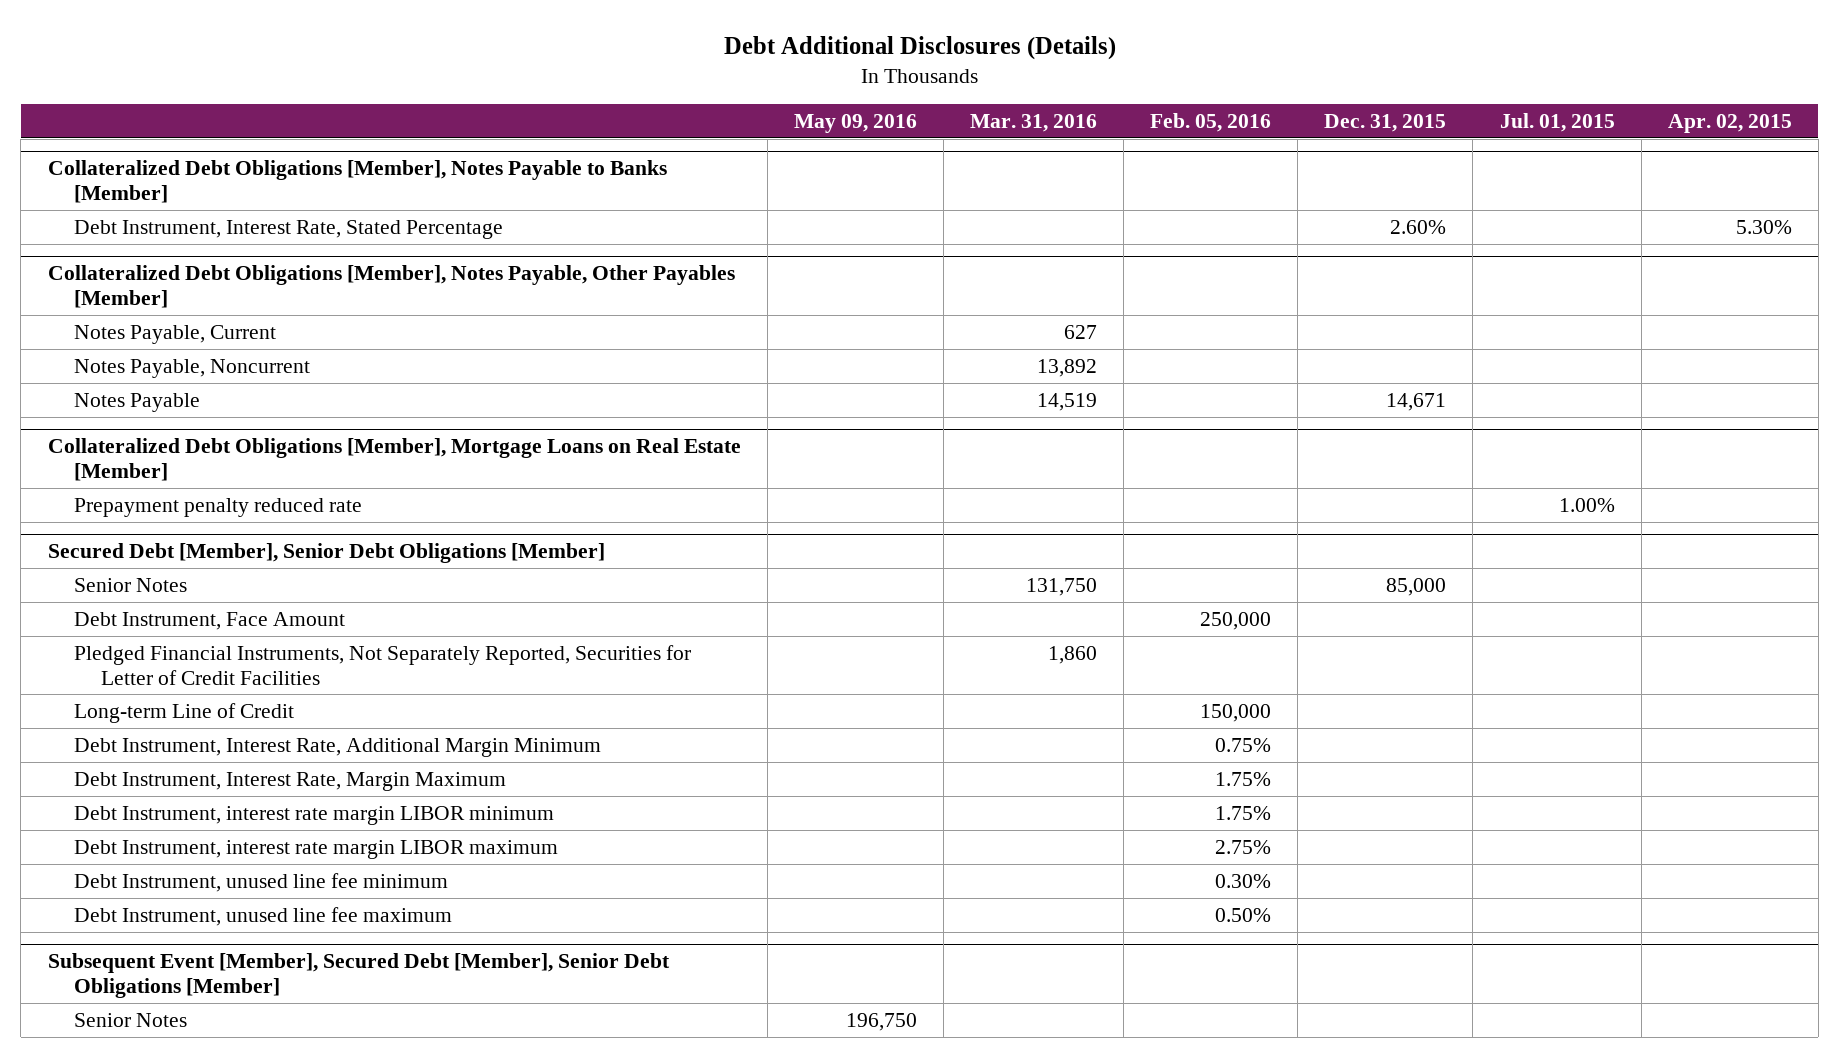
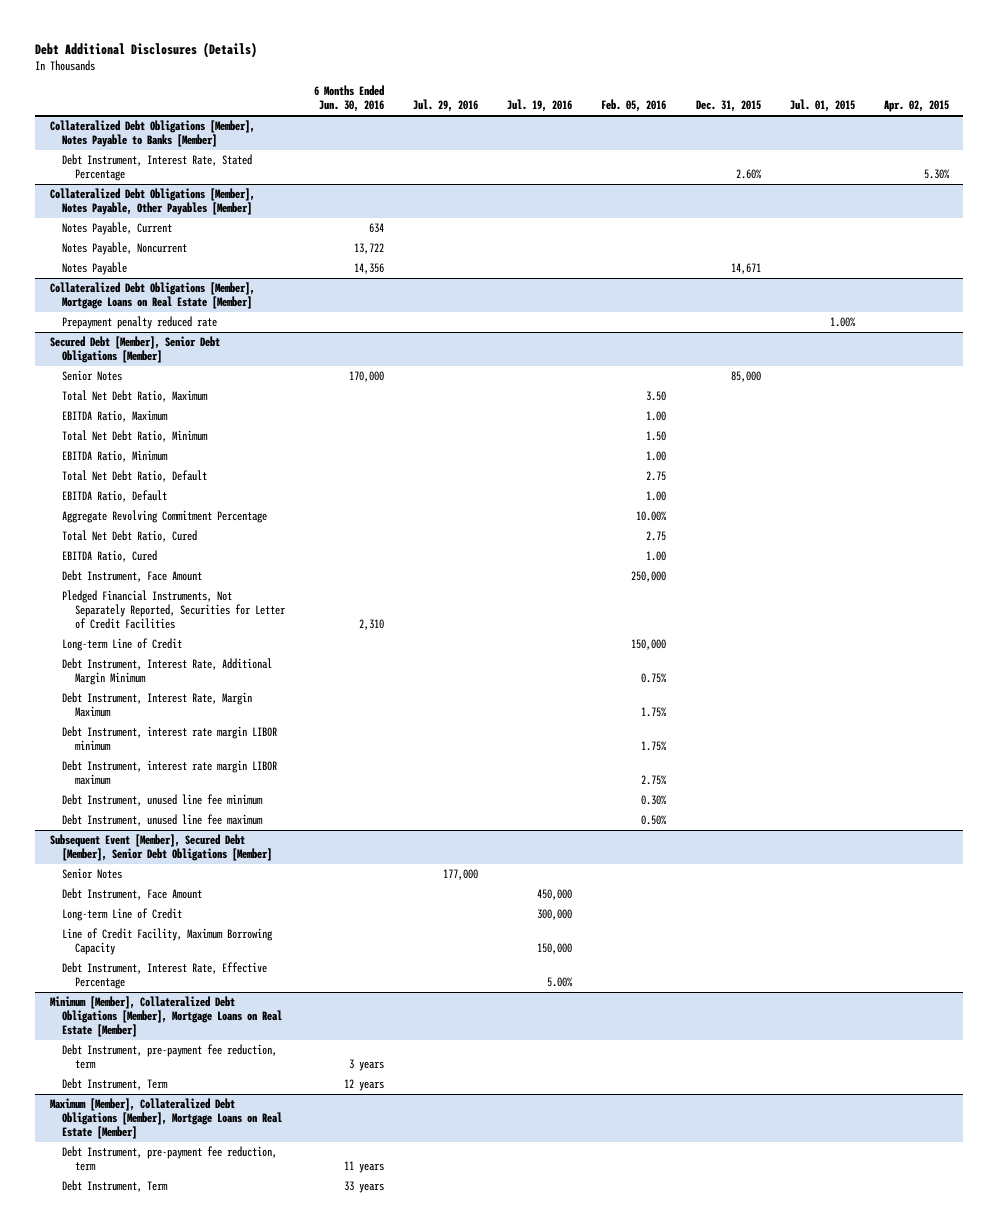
[793,113,917,133] May 09, 2016 -> none
[969,113,1097,132] Mar. 31, 2016 -> none
none -> [313,85,384,113] 6 Months Ended Jun. 30, 2016
none -> [412,99,478,113] Jul. 29, 2016
none -> [507,99,573,113] Jul. 19, 2016
none -> [62,390,209,403] Total Net Debt Ratio, Maximum
none -> [62,410,169,423] EBITDA Ratio, Maximum
none -> [62,430,209,443] Total Net Debt Ratio, Minimum
none -> [62,450,169,463] EBITDA Ratio, Minimum
none -> [62,470,208,483] Total Net Debt Ratio, Default
none -> [62,490,168,503] EBITDA Ratio, Default
none -> [62,510,268,524] Aggregate Revolving Commitment Percentage
none -> [62,530,198,543] Total Net Debt Ratio, Cured
none -> [62,550,158,563] EBITDA Ratio, Cured
none -> [62,888,203,901] Debt Instrument, Face Amount
none -> [62,908,183,922] Long-term Line of Credit
none -> [62,928,274,955] Line of Credit Facility, Maximum Borrowing Capacity
none -> [62,962,268,989] Debt Instrument, Interest Rate, Effective Percentage
none -> [49,996,283,1037] Minimum [Member], Collateralized Debt Obligations [Member], Mortgage Loans on Real Estate [Member]
none -> [62,1044,278,1069] Debt Instrument, pre-payment fee reduction, term
none -> [62,1078,169,1091] Debt Instrument, Term
none -> [49,1098,283,1139] Maximum [Member], Collateralized Debt Obligations [Member], Mortgage Loans on Real Estate [Member]
none -> [62,1146,278,1171] Debt Instrument, pre-payment fee reduction, term
none -> [62,1180,169,1193] Debt Instrument, Term

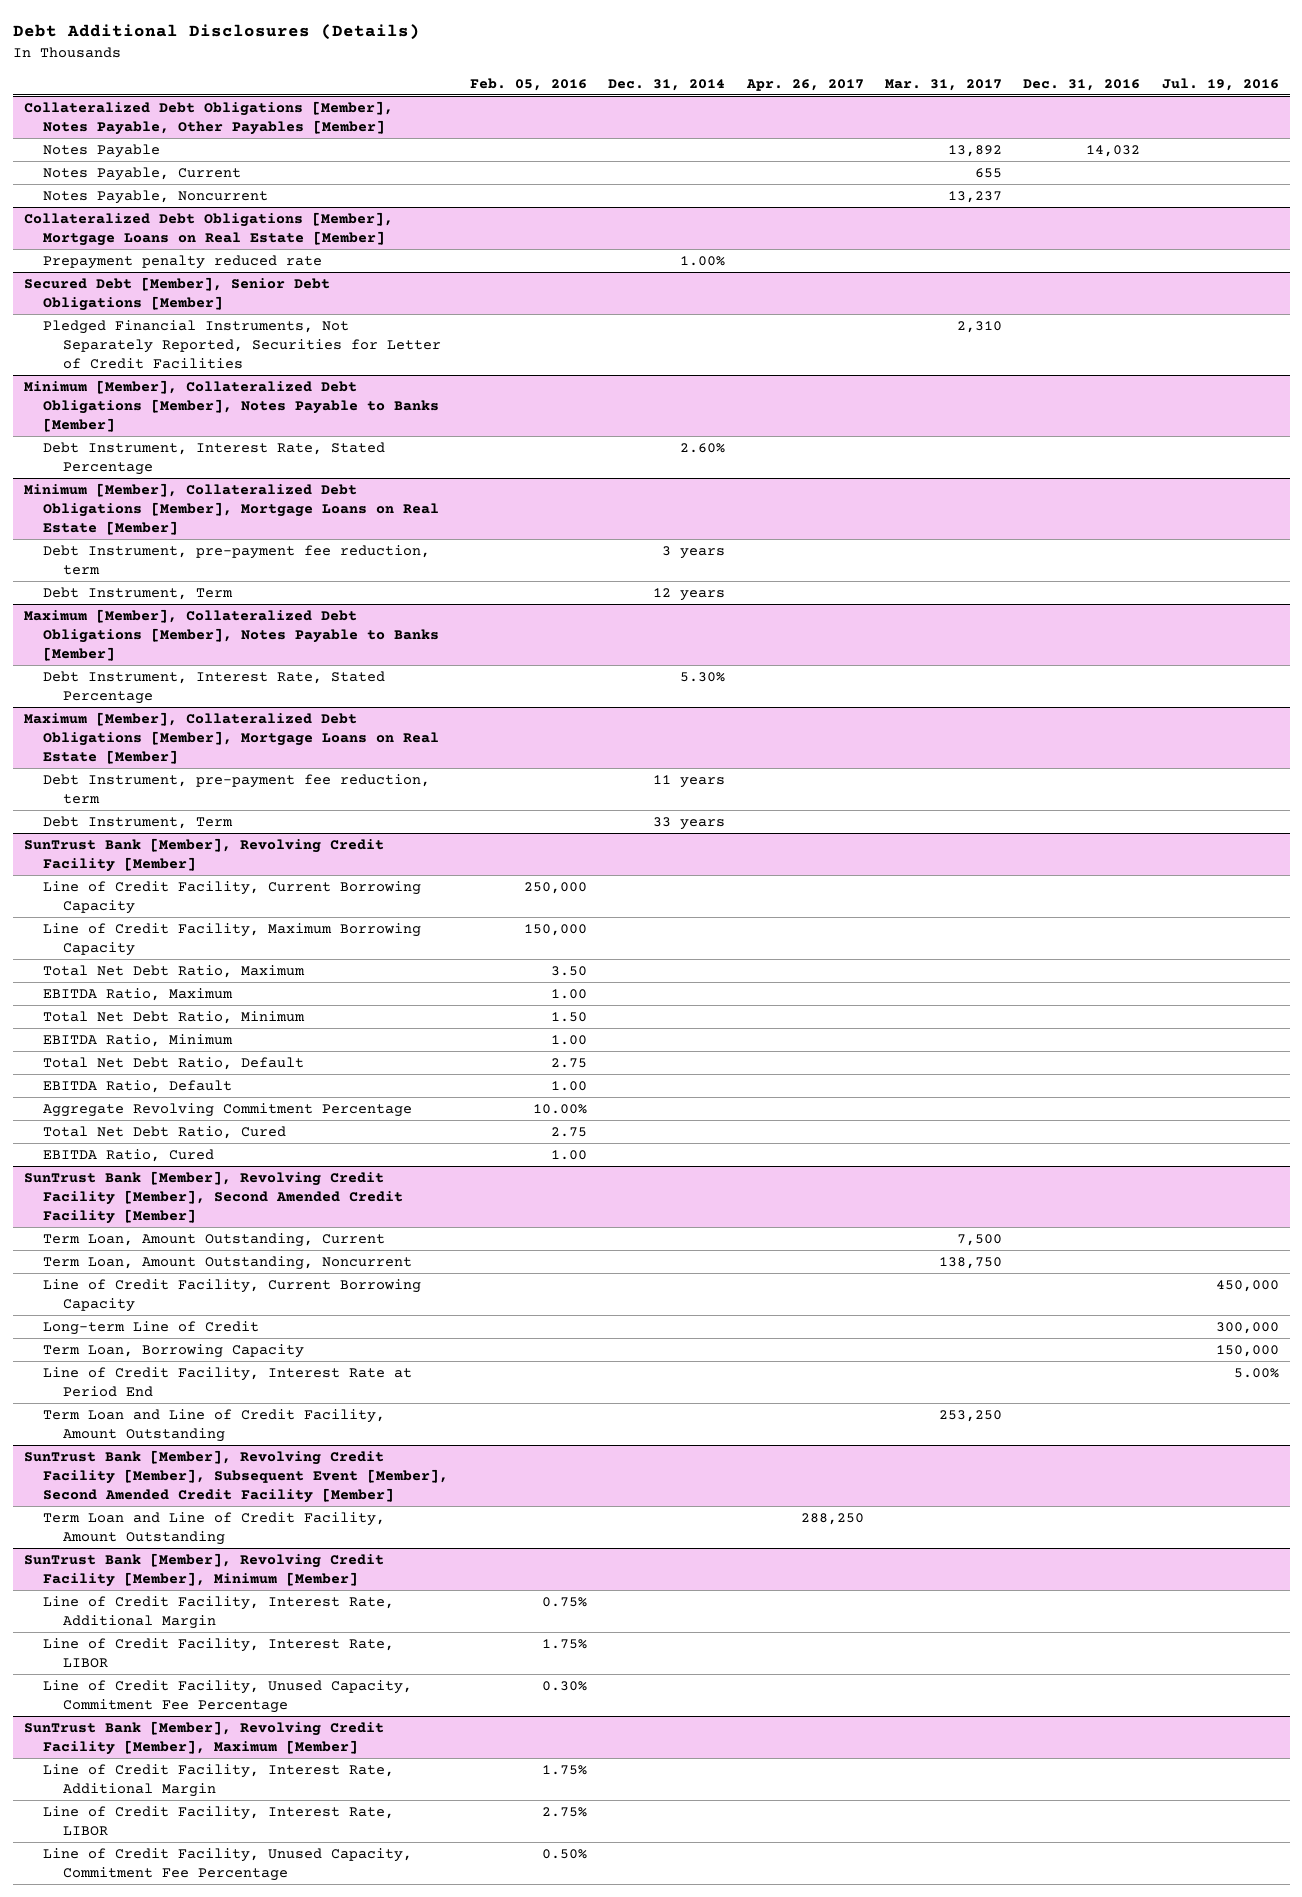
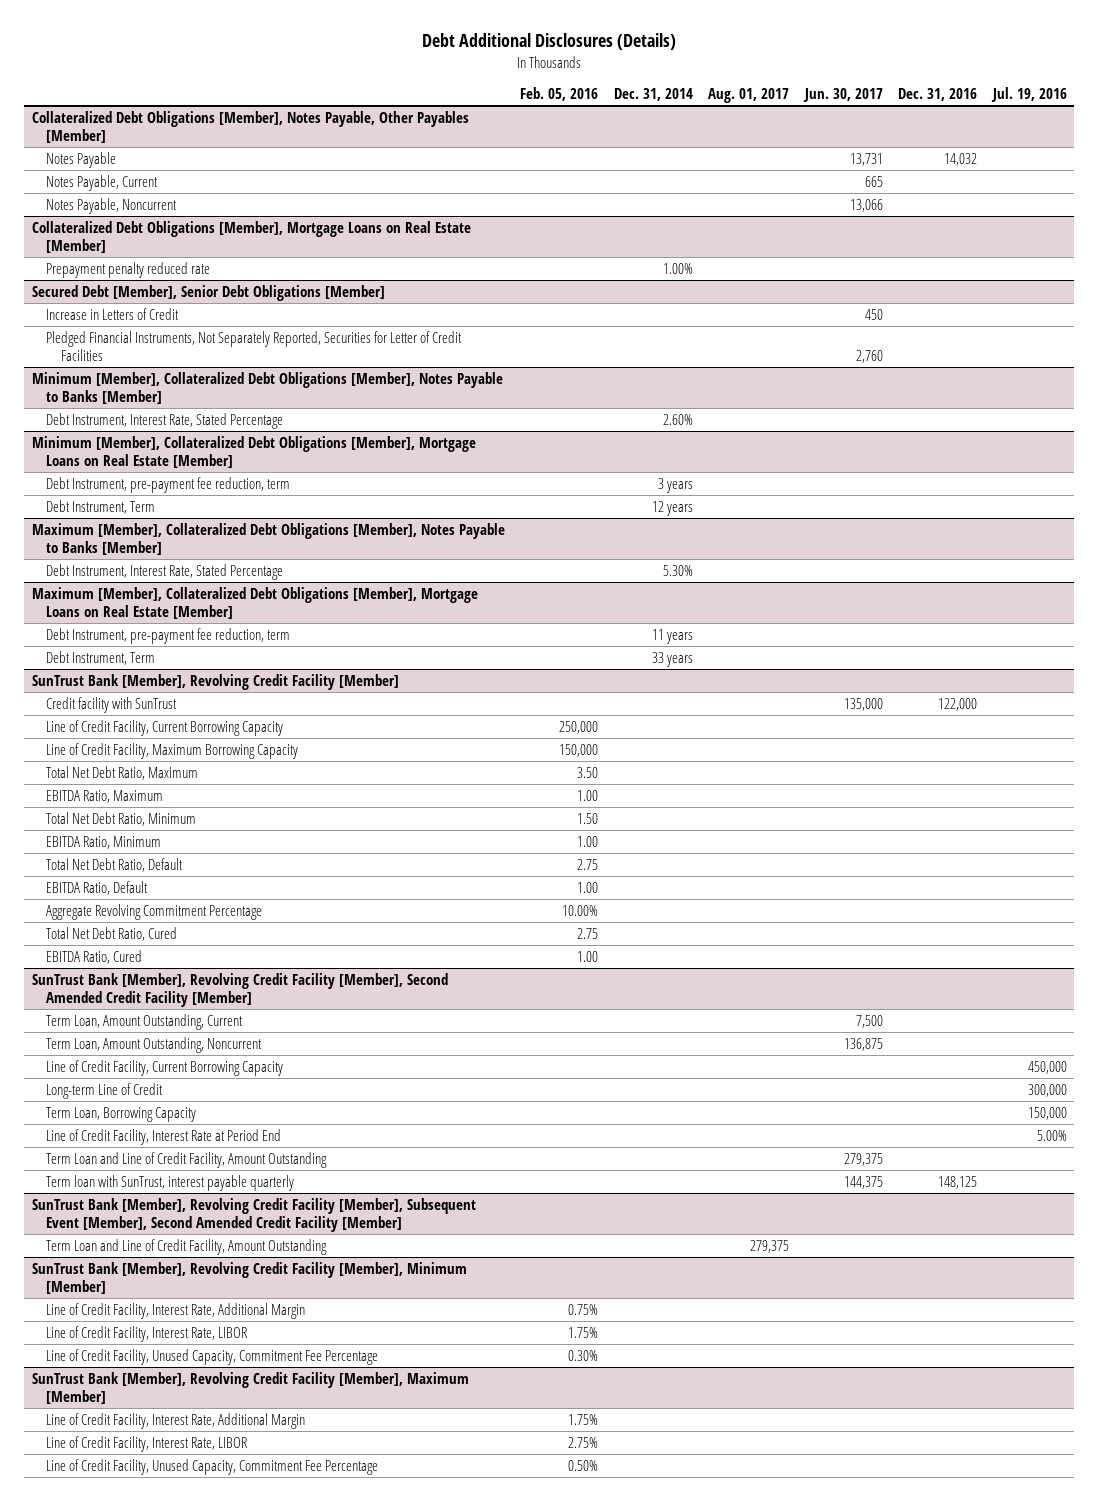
[745,78,864,91] Apr. 26, 2017 -> none
[885,78,1003,91] Mar. 31, 2017 -> none
none -> [708,88,790,104] Aug. 01, 2017
none -> [802,88,883,103] Jun. 30, 2017
none -> [46,307,180,320] Increase in Letters of Credit
none -> [46,696,178,713] Credit facility with SunTrust
none -> [46,1174,295,1191] Term loan with SunTrust, interest payable quarterly

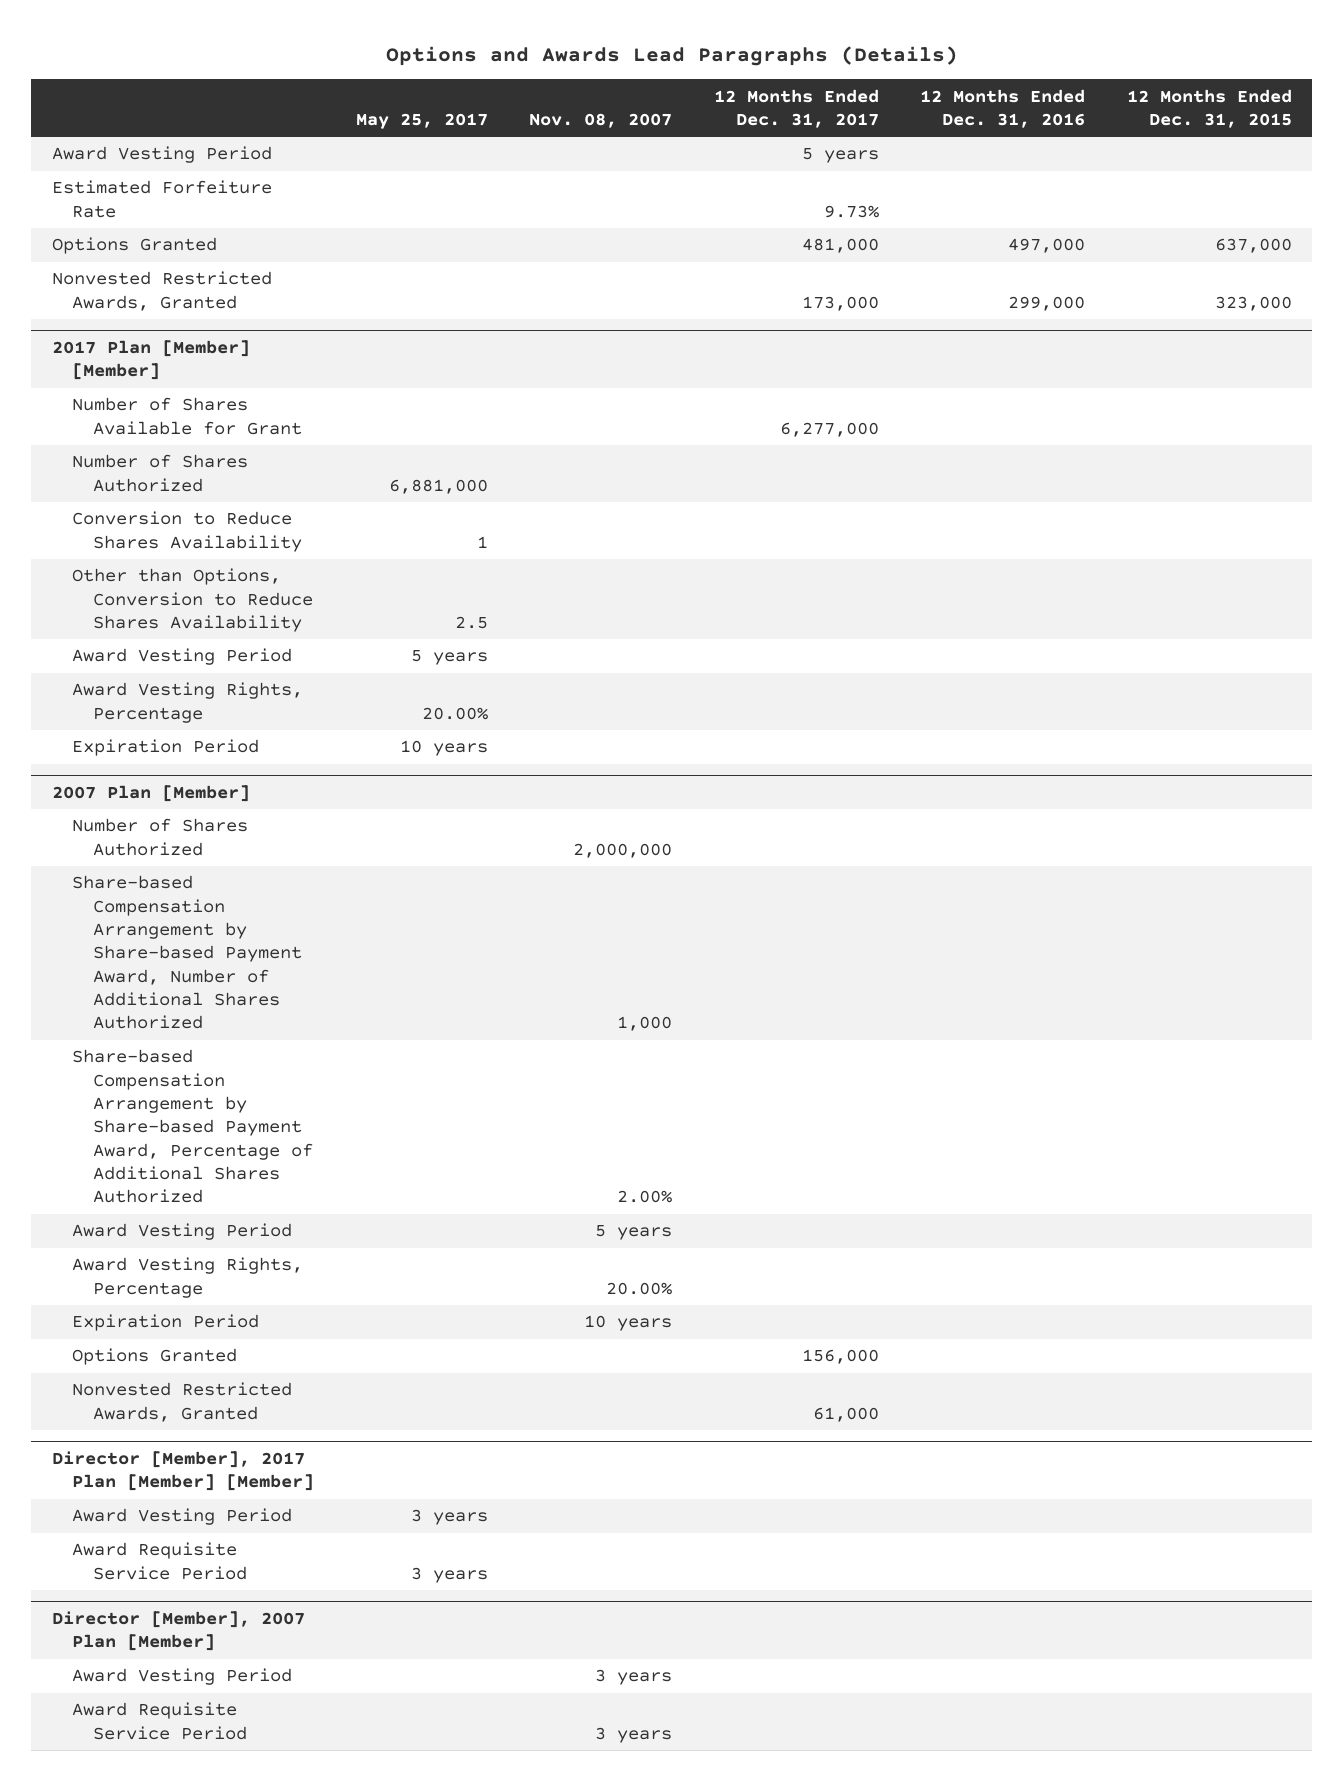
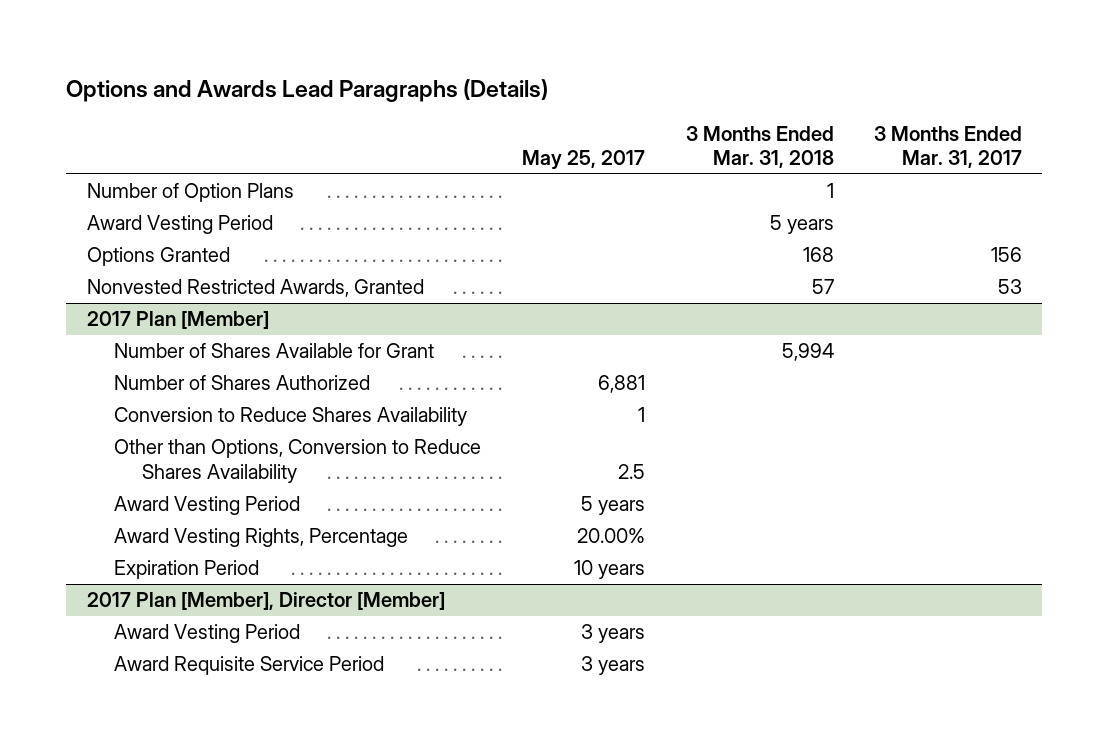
[529,113,673,129] Nov. 08, 2007 -> none
[713,88,879,129] 12 Months Ended Dec. 31, 2017 -> none
[920,88,1086,129] 12 Months Ended Dec. 31, 2016 -> none
[1126,88,1292,129] 12 Months Ended Dec. 31, 2015 -> none
none -> [685,125,834,168] 3 Months Ended Mar. 31, 2018
none -> [874,125,1023,168] 3 Months Ended Mar. 31, 2017
none -> [86,183,294,203] Number of Option Plans
[52,180,273,218] Estimated Forfeiture Rate -> none
[52,340,251,381] 2017 Plan [Member] [Member] -> [86,311,269,330] 2017 Plan [Member]
[388,478,488,494] 6,881,000 -> [597,375,645,394] 6,881
[52,785,251,803] 2007 Plan [Member] -> none
[72,818,249,856] Number of Shares Authorized -> none
[72,875,302,1030] Share-based Compensation Arrangement by Share-based Payment Award, Number of Additional Shares Authorized -> none
[72,1049,313,1204] Share-based Compensation Arrangement by Share-based Payment Award, Percentage of Additional Shares Authorized -> none
[72,1223,293,1241] Award Vesting Period -> none
[72,1257,304,1298] Award Vesting Rights, Percentage -> none
[72,1314,260,1332] Expiration Period -> none
[72,1348,238,1366] Options Granted -> none
[72,1382,293,1422] Nonvested Restricted Awards, Granted -> none
[52,1451,315,1492] Director [Member], 2017 Plan [Member] [Member] -> [86,592,445,611] 2017 Plan [Member], Director [Member]
[52,1611,306,1652] Director [Member], 2007 Plan [Member] -> none
[72,1668,293,1686] Award Vesting Period -> none
[72,1702,247,1740] Award Requisite Service Period -> none

